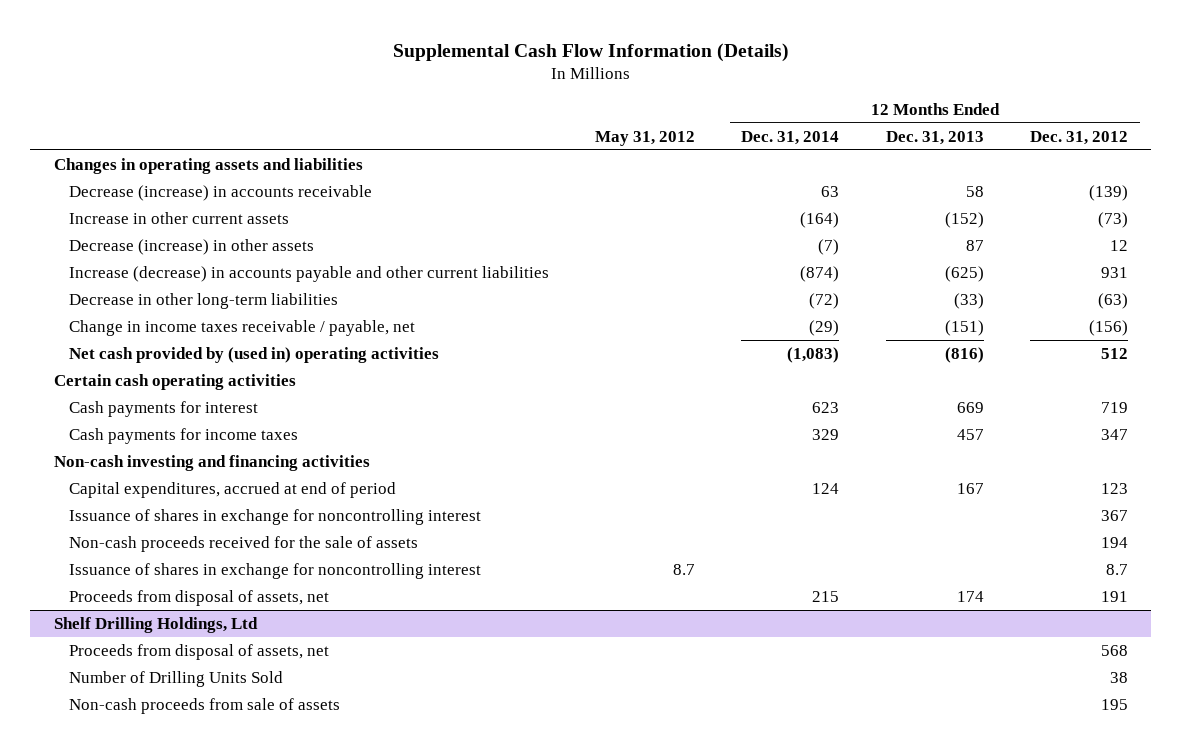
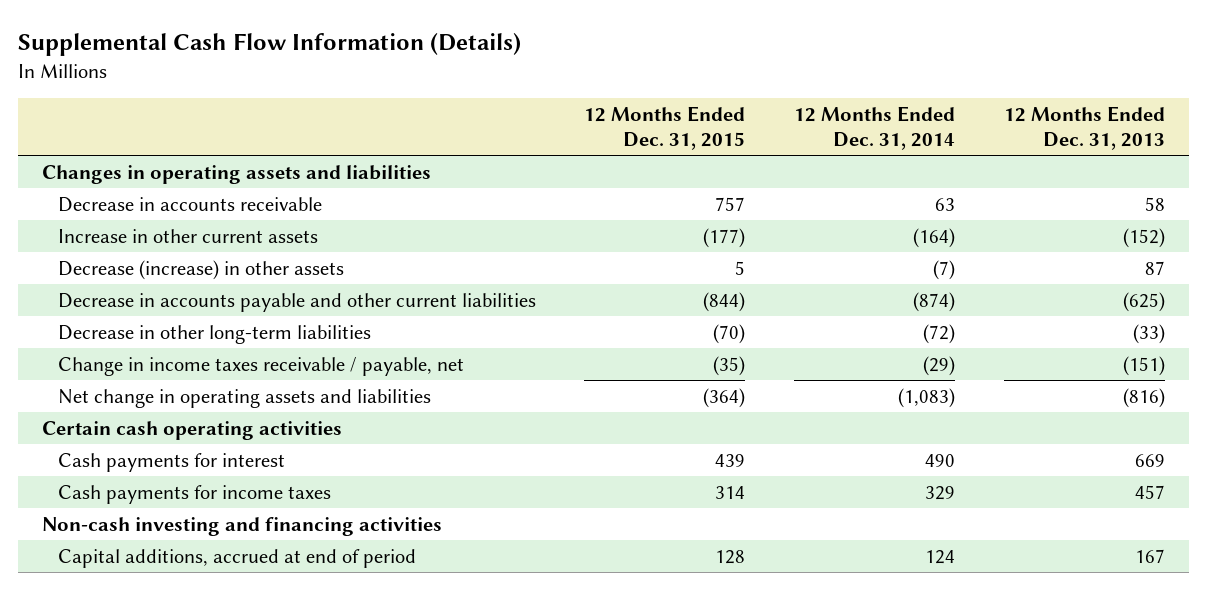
[594,130,695,146] May 31, 2012 -> none
[1030,130,1129,145] Dec. 31, 2012 -> none
none -> [584,106,746,151] 12 Months Ended Dec. 31, 2015
[68,184,372,201] Decrease (increase) in accounts receivable -> [57,196,322,212] Decrease in accounts receivable
[68,265,549,282] Increase (decrease) in accounts payable and other current liabilities -> [57,292,536,312] Decrease in accounts payable and other current liabilities
[68,346,439,363] Net cash provided by (used in) operating activities -> [57,388,431,408] Net change in operating assets and liabilities
[812,401,840,413] 623 -> [925,453,956,467] 490
[68,508,481,525] Issuance of shares in exchange for noncontrolling interest -> none
[68,535,418,552] Non-cash proceeds received for the sale of assets -> none
[68,562,481,579] Issuance of shares in exchange for noncontrolling interest -> none
[68,589,329,606] Proceeds from disposal of assets, net -> none
[53,616,258,633] Shelf Drilling Holdings, Ltd -> none
[68,643,329,660] Proceeds from disposal of assets, net -> none
[68,670,283,687] Number of Drilling Units Sold -> none
[68,697,340,714] Non-cash proceeds from sale of assets -> none
[68,481,396,498] Capital expenditures, accrued at end of period -> [57,548,416,568] Capital additions, accrued at end of period

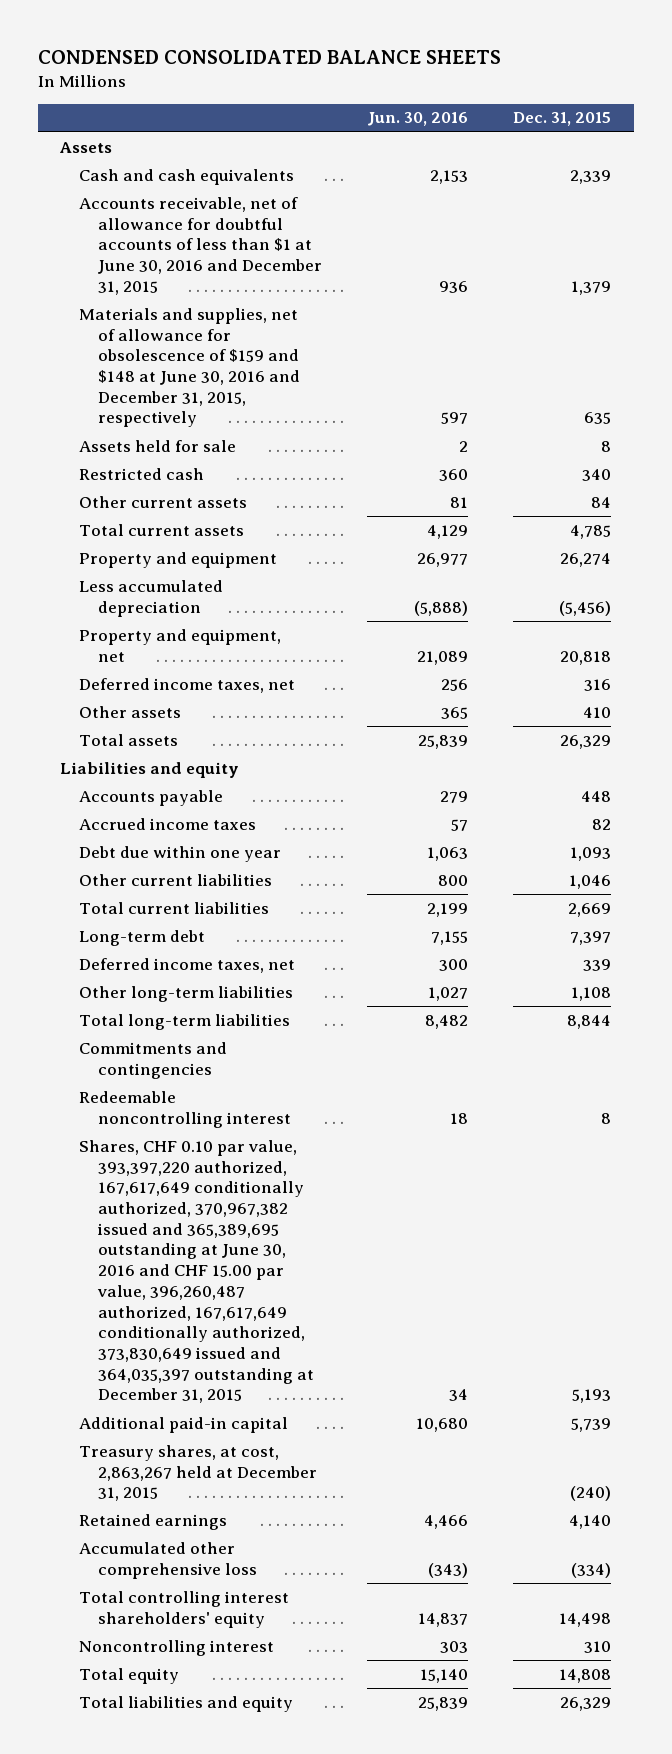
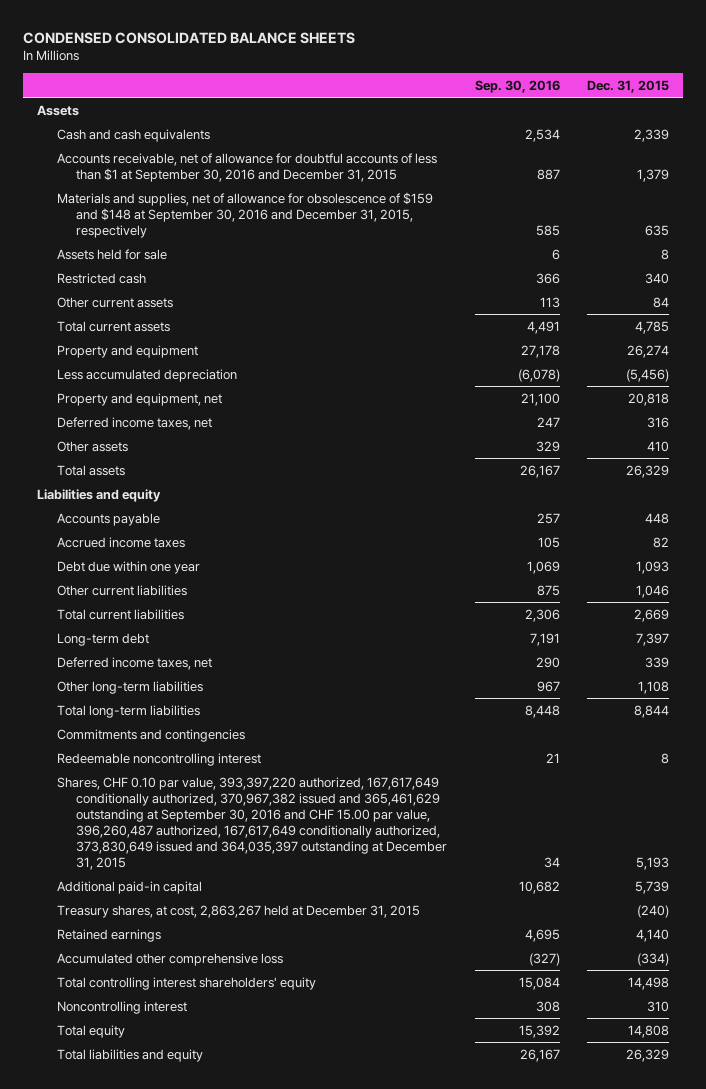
[366,112,468,127] Jun. 30, 2016 -> none
none -> [474,79,560,93] Sep. 30, 2016
[79,196,322,295] Accounts receivable, net of allowance for doubtful accounts of less than $1 at June 30, 2016 and December 31, 2015 -> [56,152,437,182] Accounts receivable, net of allowance for doubtful accounts of less than $1 at September 30, 2016 and December 31, 2015
[79,307,300,428] Materials and supplies, net of allowance for obsolescence of $159 and $148 at June 30, 2016 and December 31, 2015, respectively -> [56,191,433,238] Materials and supplies, net of allowance for obsolescence of $159 and $148 at September 30, 2016 and December 31, 2015, respectively
[79,1139,314,1404] Shares, CHF 0.10 par value, 393,397,220 authorized, 167,617,649 conditionally authorized, 370,967,382 issued and 365,389,695 outstanding at June 30, 2016 and CHF 15.00 par value, 396,260,487 authorized, 167,617,649 conditionally authorized, 373,830,649 issued and 364,035,397 outstanding at December 31, 2015 -> [56,776,448,870] Shares, CHF 0.10 par value, 393,397,220 authorized, 167,617,649 conditionally authorized, 370,967,382 issued and 365,461,629 outstanding at September 30, 2016 and CHF 15.00 par value, 396,260,487 authorized, 167,617,649 conditionally authorized, 373,830,649 issued and 364,035,397 outstanding at December 31, 2015

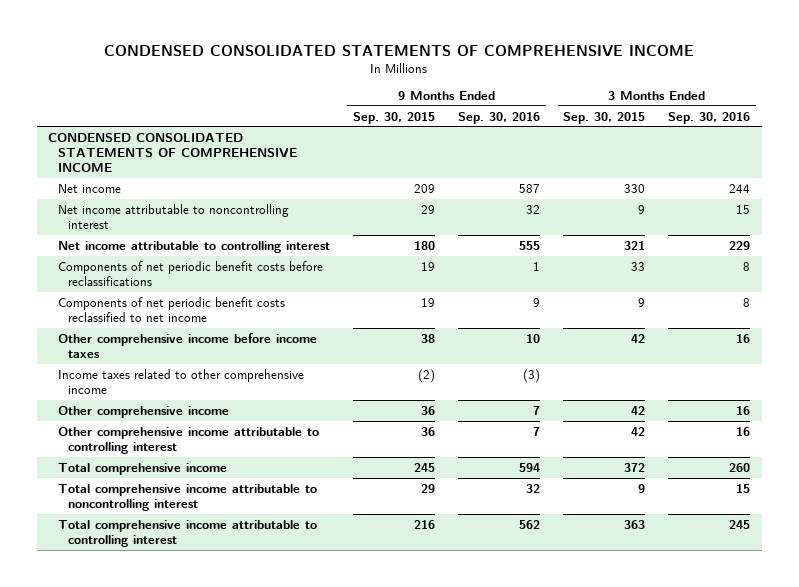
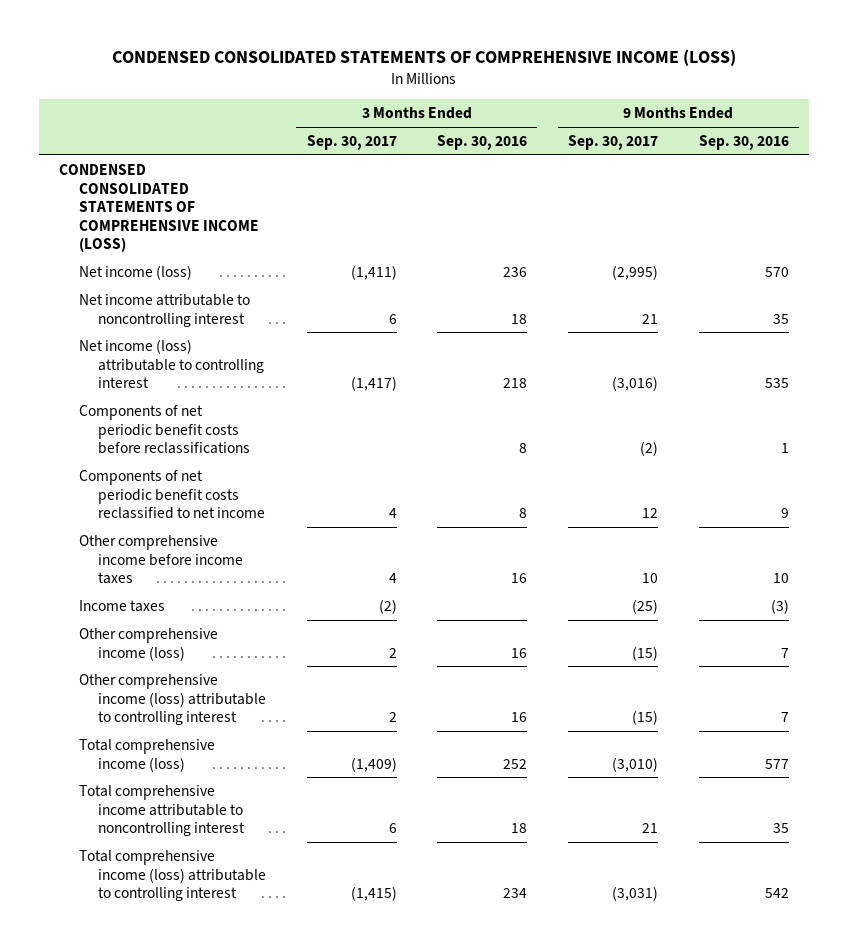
[104,45,695,58] CONDENSED CONSOLIDATED STATEMENTS OF COMPREHENSIVE INCOME -> [111,48,736,66] CONDENSED CONSOLIDATED STATEMENTS OF COMPREHENSIVE INCOME (LOSS)
[353,111,436,124] Sep. 30, 2015 -> none
[563,111,646,124] Sep. 30, 2015 -> none
none -> [306,135,397,151] Sep. 30, 2017
none -> [567,135,658,151] Sep. 30, 2017
[48,132,298,173] CONDENSED CONSOLIDATED STATEMENTS OF COMPREHENSIVE INCOME -> [59,163,259,253] CONDENSED CONSOLIDATED STATEMENTS OF COMPREHENSIVE INCOME (LOSS)
[58,183,122,193] Net income -> [78,264,192,280] Net income (loss)
[519,183,541,193] 587 -> [764,266,789,277] 570
[729,183,751,193] 244 -> [503,266,528,277] 236
[526,204,541,214] 32 -> [772,313,789,324] 35
[736,204,751,214] 15 -> [511,313,528,324] 18
[58,240,331,253] Net income attributable to controlling interest -> [78,338,264,389] Net income (loss) attributable to controlling interest
[519,240,541,250] 555 -> [764,378,789,389] 535
[729,240,751,250] 229 -> [503,378,528,389] 218
[58,368,305,394] Income taxes related to other comprehensive income -> [78,599,165,612] Income taxes
[58,405,230,418] Other comprehensive income -> [78,627,218,661] Other comprehensive income (loss)
[58,426,320,454] Other comprehensive income attributable to controlling interest -> [78,673,266,726] Other comprehensive income (loss) attributable to controlling interest
[58,462,228,475] Total comprehensive income -> [78,738,215,772] Total comprehensive income (loss)
[519,462,541,472] 594 -> [764,758,789,769] 577
[729,462,751,472] 260 -> [503,758,528,769] 252
[526,483,541,493] 32 -> [772,823,789,834] 35
[736,483,751,493] 15 -> [511,823,528,834] 18
[58,519,318,547] Total comprehensive income attributable to controlling interest -> [78,849,266,902] Total comprehensive income (loss) attributable to controlling interest
[519,519,541,529] 562 -> [764,888,789,899] 542
[729,519,751,529] 245 -> [503,888,528,899] 234

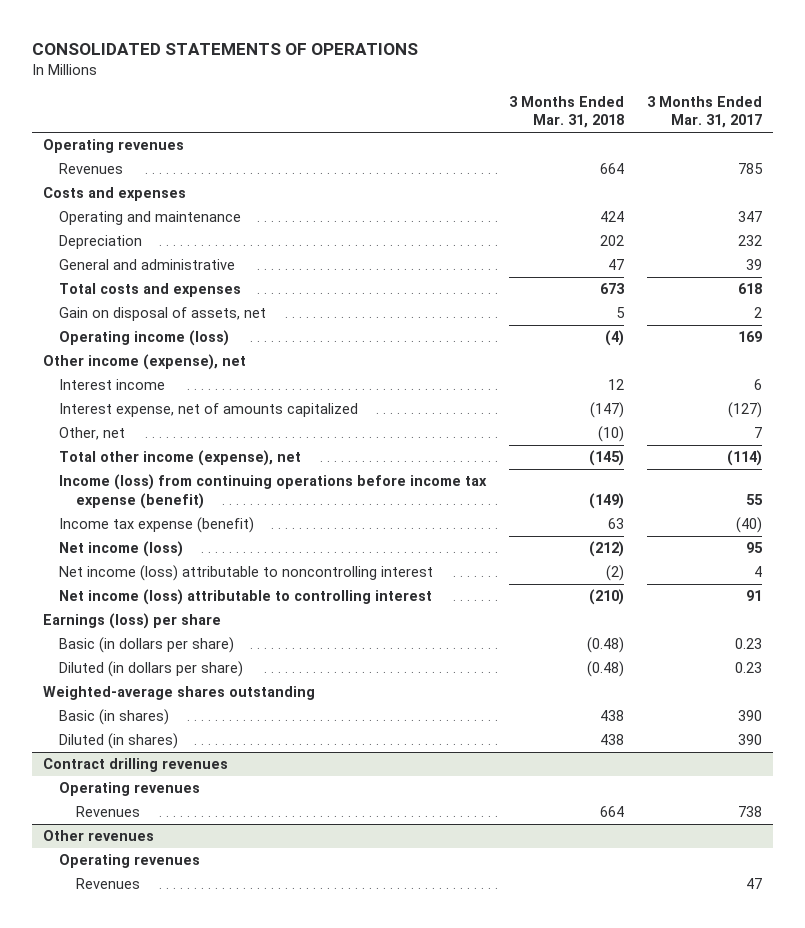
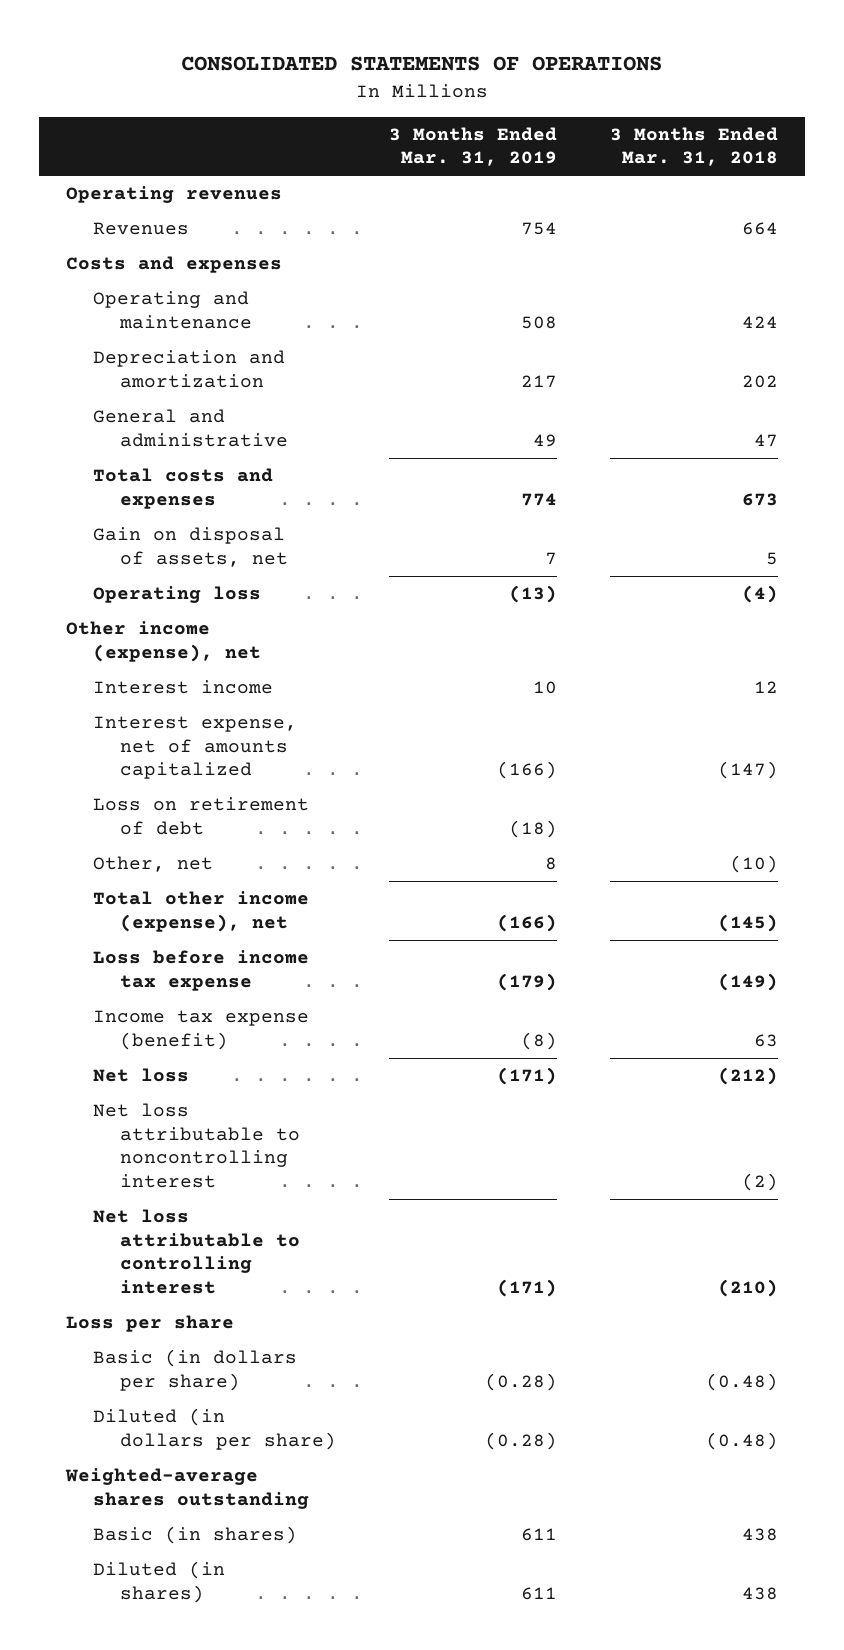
[646,95,762,129] 3 Months Ended Mar. 31, 2017 -> none
none -> [389,126,558,167] 3 Months Ended Mar. 31, 2019
[59,235,143,250] Depreciation -> [93,350,286,388] Depreciation and amortization
[59,330,230,347] Operating income (loss) -> [93,586,262,604] Operating loss
none -> [93,797,310,835] Loss on retirement of debt
[59,474,488,509] Income (loss) from continuing operations before income tax expense (benefit) -> [93,950,310,991] Loss before income tax expense
[59,541,184,558] Net income (loss) -> [93,1068,190,1083] Net loss
[59,565,434,582] Net income (loss) attributable to noncontrolling interest -> [93,1103,301,1188] Net loss attributable to noncontrolling interest
[59,589,433,606] Net income (loss) attributable to controlling interest -> [93,1209,301,1294] Net loss attributable to controlling interest
[43,613,222,630] Earnings (loss) per share -> [65,1315,234,1333] Loss per share
[43,758,229,773] Contract drilling revenues -> none
[59,782,201,797] Operating revenues -> none
[75,806,140,818] Revenues -> none
[43,830,155,842] Other revenues -> none
[59,854,201,869] Operating revenues -> none
[75,878,140,890] Revenues -> none

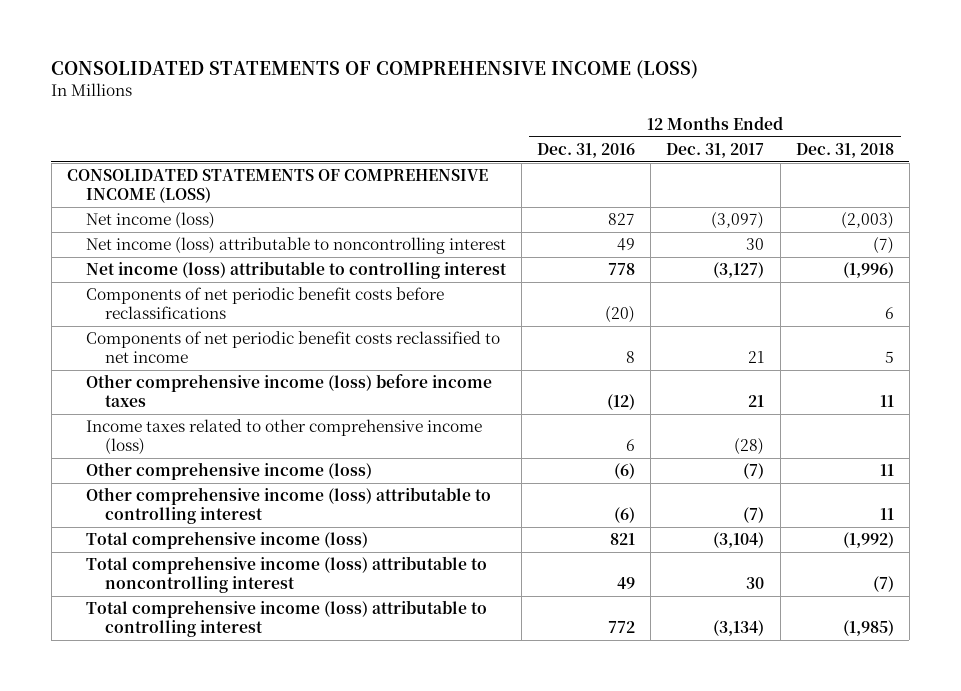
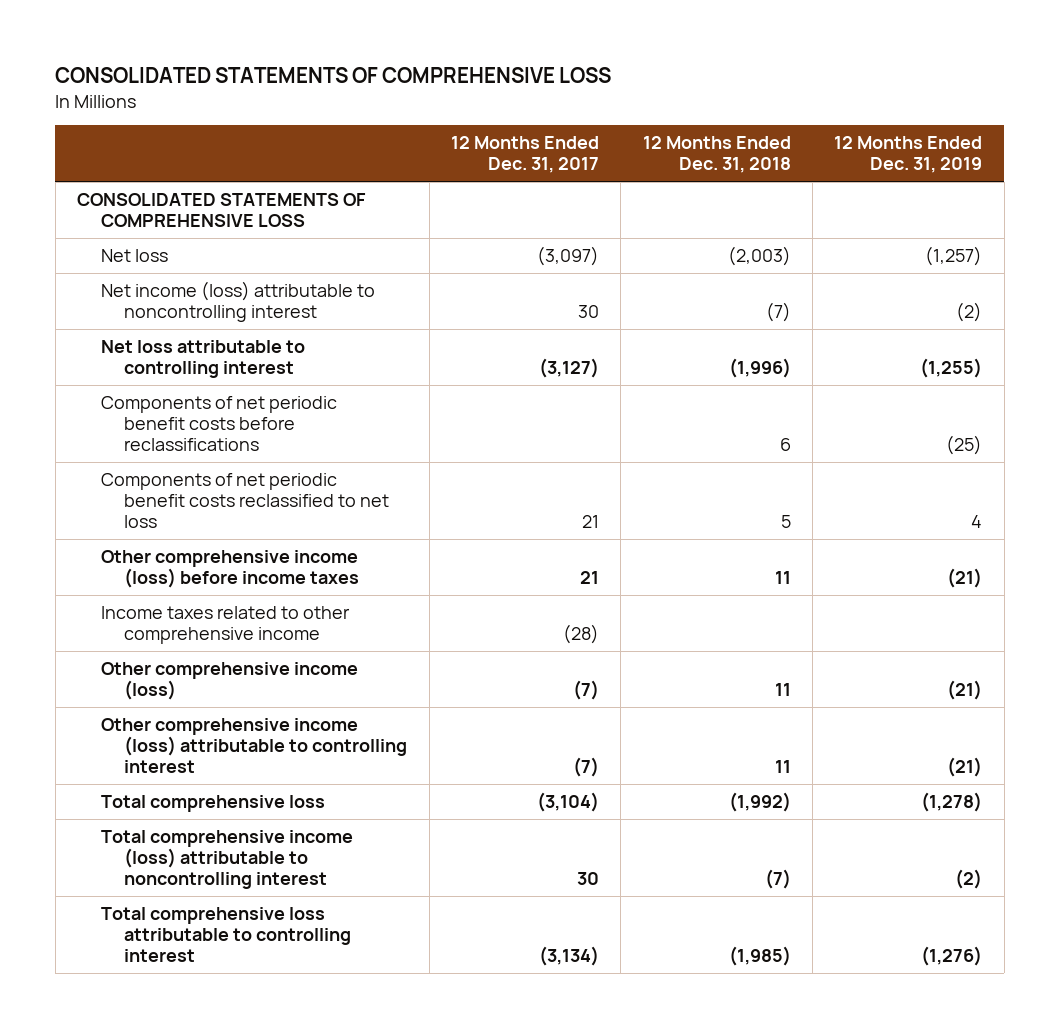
[51,60,699,80] CONSOLIDATED STATEMENTS OF COMPREHENSIVE INCOME (LOSS) -> [55,67,612,84] CONSOLIDATED STATEMENTS OF COMPREHENSIVE LOSS
[537,142,636,158] Dec. 31, 2016 -> none
none -> [834,136,983,174] 12 Months Ended Dec. 31, 2019
[67,169,489,204] CONSOLIDATED STATEMENTS OF COMPREHENSIVE INCOME (LOSS) -> [77,192,367,227] CONSOLIDATED STATEMENTS OF COMPREHENSIVE LOSS
[85,212,215,230] Net income (loss) -> [100,248,168,262] Net loss
[85,261,507,280] Net income (loss) attributable to controlling interest -> [100,339,305,378] Net loss attributable to controlling interest
[85,331,500,364] Components of net periodic benefit costs reclassified to net income -> [100,472,390,528] Components of net periodic benefit costs reclassified to net loss
[85,419,482,456] Income taxes related to other comprehensive income (loss) -> [100,605,350,644] Income taxes related to other comprehensive income
[85,531,368,550] Total comprehensive income (loss) -> [100,794,325,812] Total comprehensive loss
[85,600,487,638] Total comprehensive income (loss) attributable to controlling interest -> [100,906,352,962] Total comprehensive loss attributable to controlling interest

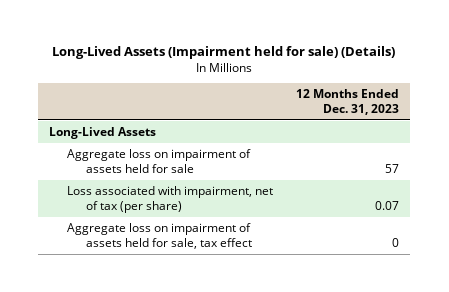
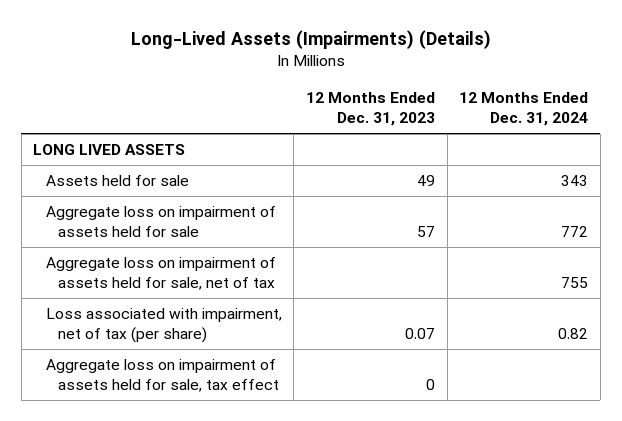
[52,46,396,60] Long-Lived Assets (Impairment held for sale) (Details) -> [130,30,491,50] Long-Lived Assets (Impairments) (Details)
none -> [459,92,589,127] 12 Months Ended Dec. 31, 2024
[49,127,157,140] Long-Lived Assets -> [33,144,186,156] LONG LIVED ASSETS
none -> [45,175,189,187] Assets held for sale
none -> [45,257,276,291] Aggregate loss on impairment of assets held for sale, net of tax

